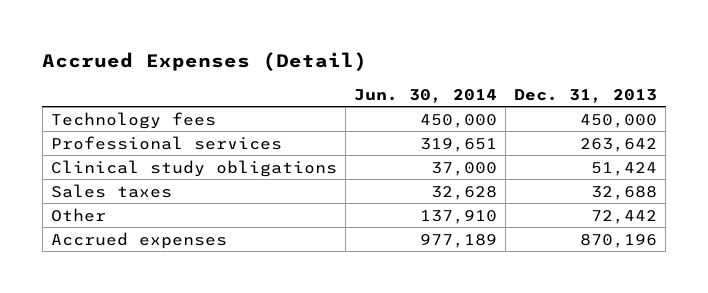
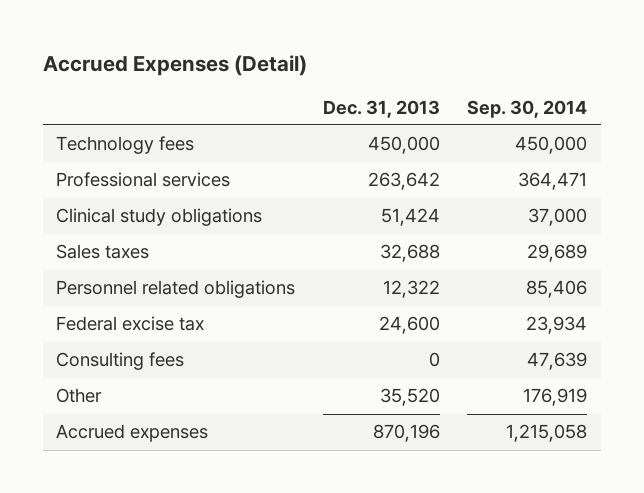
[354,88,498,103] Jun. 30, 2014 -> none
none -> [467,99,588,118] Sep. 30, 2014
none -> [56,280,296,299] Personnel related obligations
none -> [56,316,205,332] Federal excise tax
none -> [56,352,185,371] Consulting fees
[591,209,658,224] 72,442 -> [379,388,440,407] 35,520

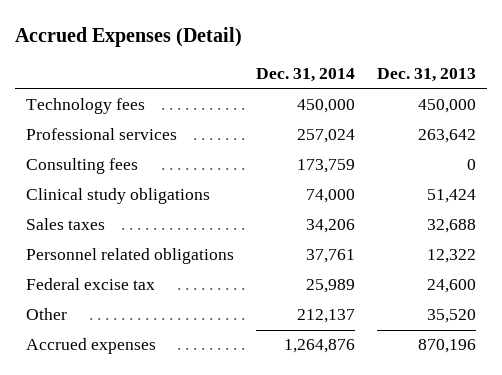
[467,99,588,118] Sep. 30, 2014 -> none
none -> [255,68,355,83] Dec. 31, 2014
[56,352,185,371] Consulting fees -> [25,158,138,175] Consulting fees

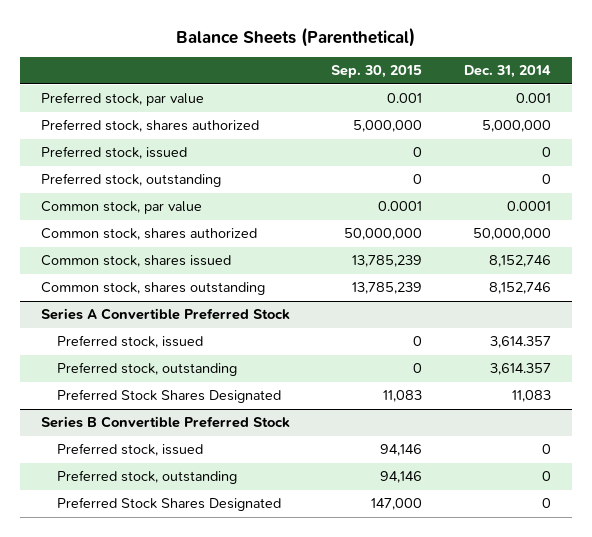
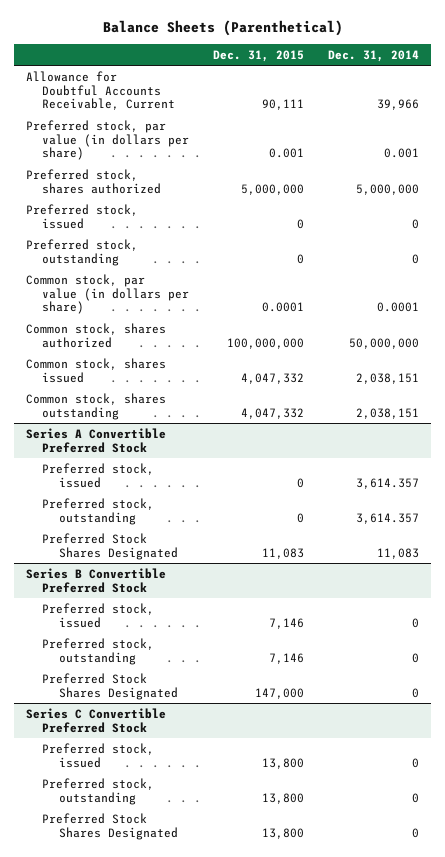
[331,65,423,79] Sep. 30, 2015 -> none
none -> [213,49,305,62] Dec. 31, 2015
none -> [25,70,176,111] Allowance for Doubtful Accounts Receivable, Current
[40,92,204,107] Preferred stock, par value -> [25,119,190,161] Preferred stock, par value (in dollars per share)
[40,201,202,215] Common stock, par value -> [25,273,190,315] Common stock, par value (in dollars per share)
[489,255,552,268] 8,152,746 -> [356,372,420,384] 2,038,151
[489,282,552,295] 8,152,746 -> [356,407,420,419] 2,038,151
none -> [25,707,166,733] Series C Convertible Preferred Stock
none -> [42,742,155,768] Preferred stock, issued
none -> [42,777,155,805] Preferred stock, outstanding
none -> [42,812,178,840] Preferred Stock Shares Designated

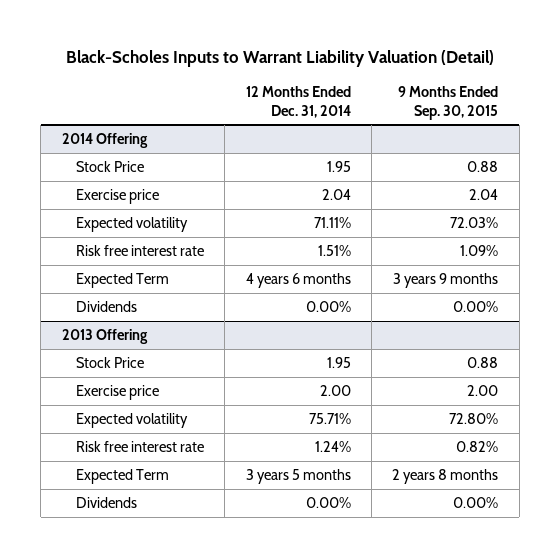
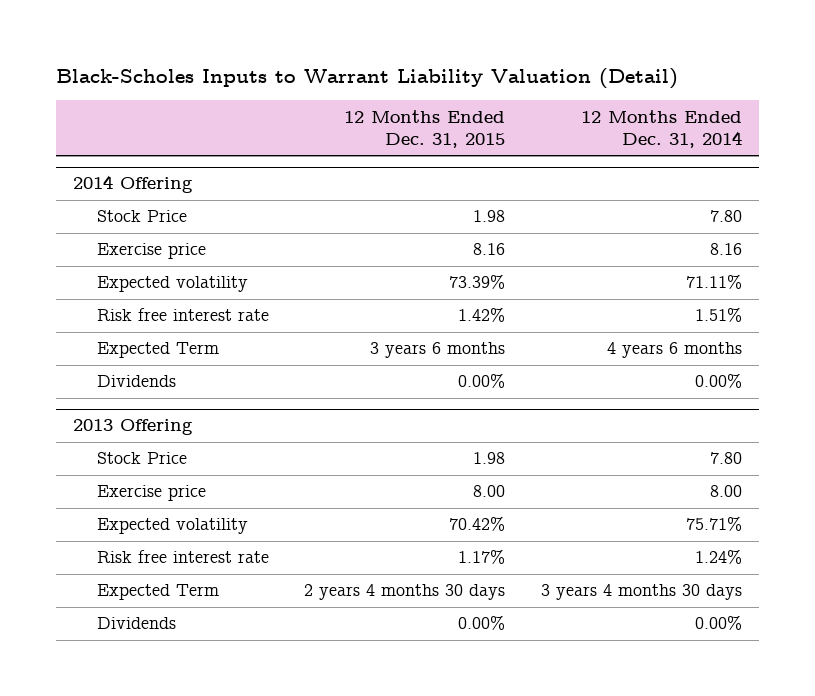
[398,86,499,120] 9 Months Ended Sep. 30, 2015 -> none
none -> [344,109,506,148] 12 Months Ended Dec. 31, 2015
[326,160,351,172] 1.95 -> [709,210,742,223] 7.80
[321,188,351,200] 2.04 -> [709,243,742,256] 8.16
[326,356,351,368] 1.95 -> [709,452,742,465] 7.80
[319,384,351,396] 2.00 -> [709,485,742,498] 8.00
[245,468,351,484] 3 years 5 months -> [540,584,742,601] 3 years 4 months 30 days

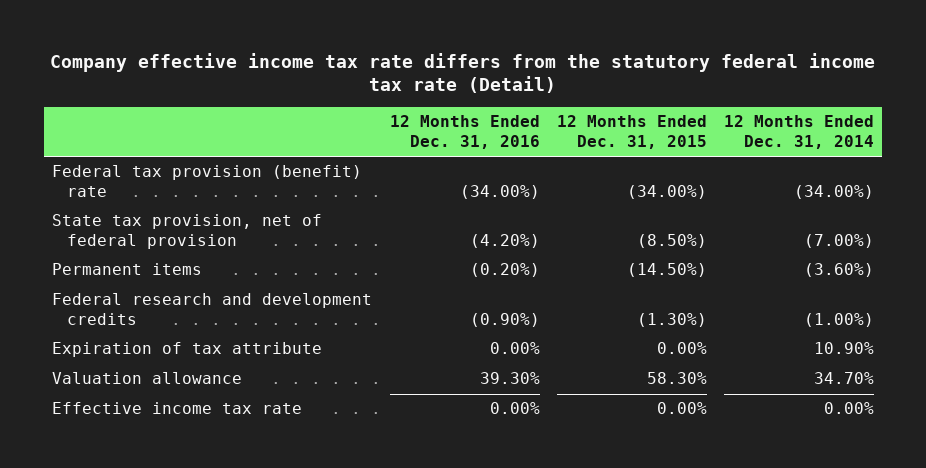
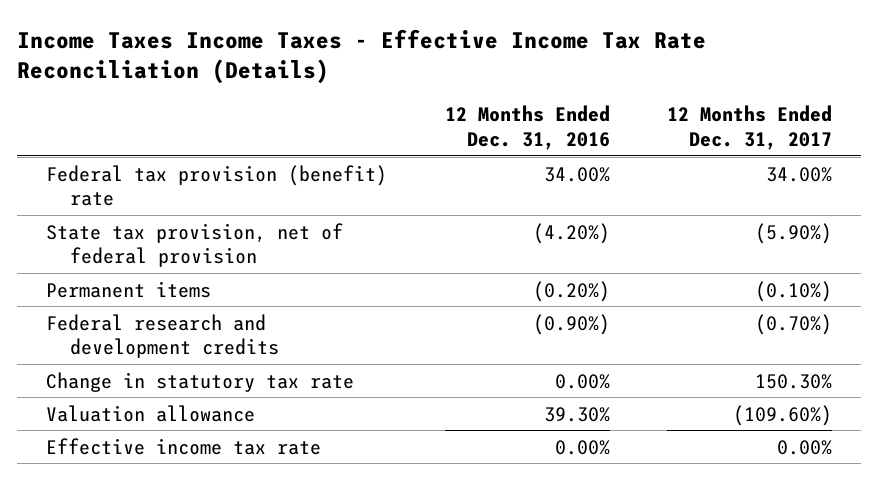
[50,52,876,94] Company effective income tax rate differs from the statutory federal income tax rate (Detail) -> [17,28,707,85] Income Taxes Income Taxes - Effective Income Tax Rate Reconciliation (Details)
[556,115,707,150] 12 Months Ended Dec. 31, 2015 -> none
[723,115,874,150] 12 Months Ended Dec. 31, 2014 -> none
none -> [666,105,832,150] 12 Months Ended Dec. 31, 2017
[459,185,540,200] (34.00%) -> [543,166,610,182] 34.00%
[52,342,323,358] Expiration of tax attribute -> none
none -> [46,371,355,392] Change in statutory tax rate

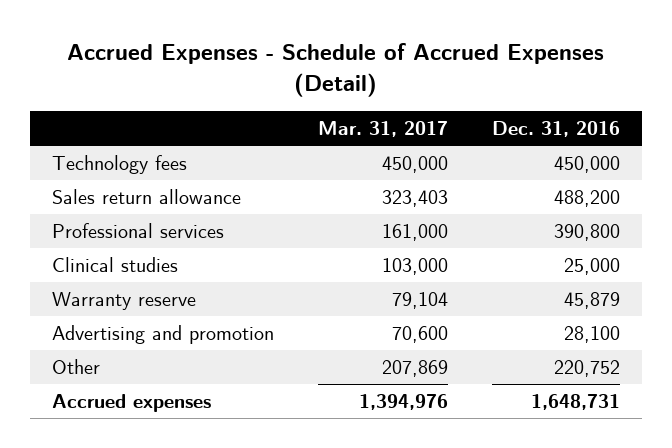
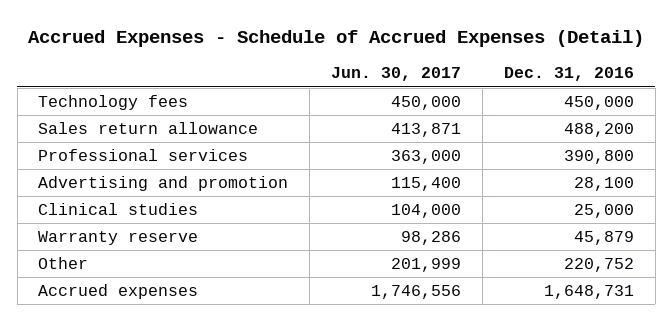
[318,121,449,138] Mar. 31, 2017 -> none
none -> [331,67,462,82] Jun. 30, 2017
[51,325,274,345] Advertising and promotion -> [38,176,289,192] Advertising and promotion

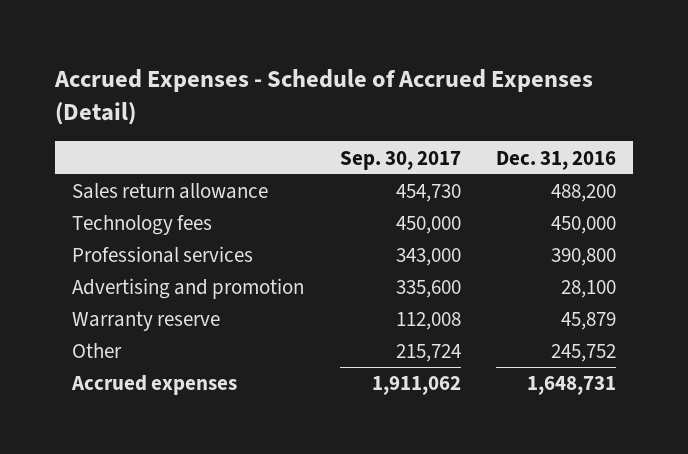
[331,67,462,82] Jun. 30, 2017 -> none
none -> [339,150,461,170] Sep. 30, 2017
[38,95,189,111] Technology fees -> [72,215,213,236] Technology fees
[38,203,199,216] Clinical studies -> none
[563,258,634,273] 220,752 -> [550,344,616,363] 245,752

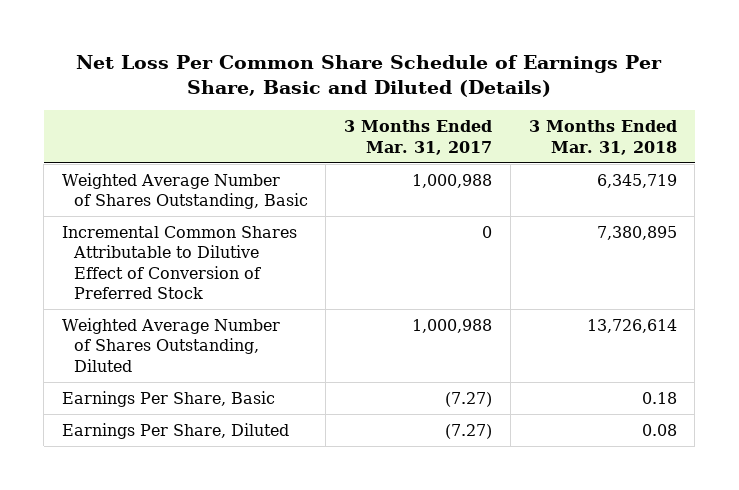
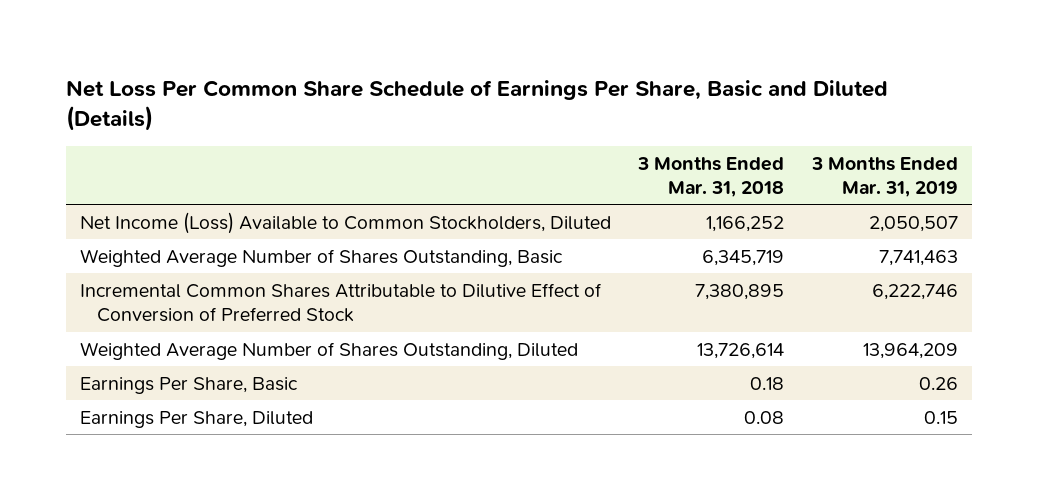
[344,120,493,155] 3 Months Ended Mar. 31, 2017 -> none
none -> [811,156,959,197] 3 Months Ended Mar. 31, 2019
none -> [79,211,611,234] Net Income (Loss) Available to Common Stockholders, Diluted

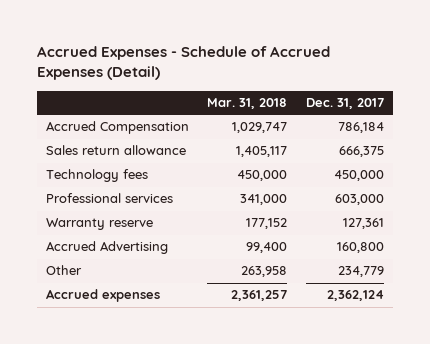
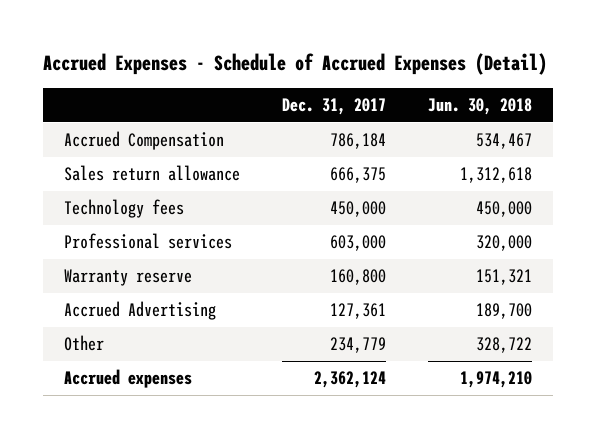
[207,98,288,110] Mar. 31, 2018 -> none
none -> [427,98,532,116] Jun. 30, 2018
[342,218,384,230] 127,361 -> [329,269,386,286] 160,800
[336,242,384,254] 160,800 -> [329,303,386,320] 127,361

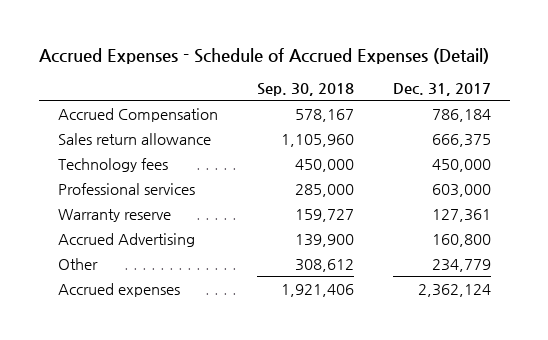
[427,98,532,116] Jun. 30, 2018 -> none
none -> [256,82,354,96] Sep. 30, 2018
[329,269,386,286] 160,800 -> [431,208,491,222] 127,361
[329,303,386,320] 127,361 -> [431,233,491,247] 160,800

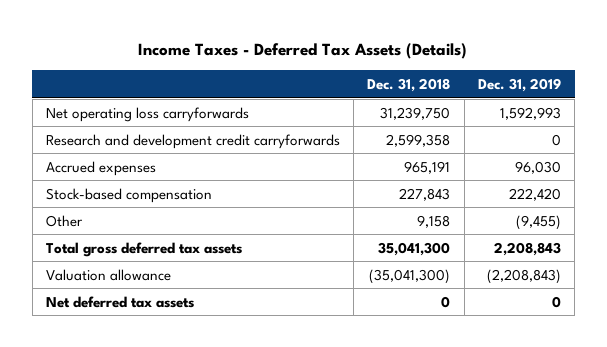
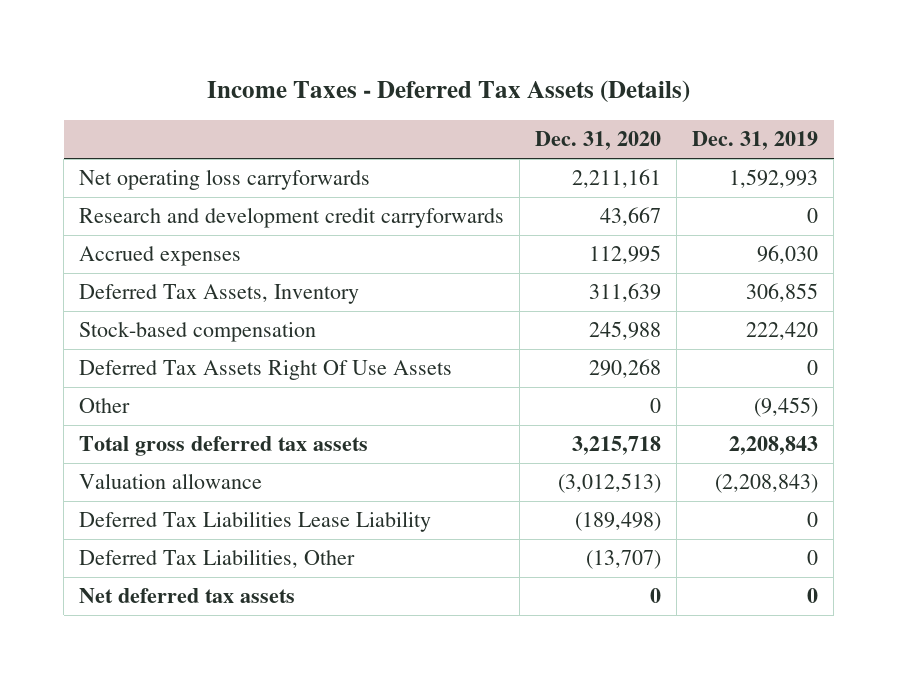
[367,77,451,92] Dec. 31, 2018 -> none
none -> [535,131,662,151] Dec. 31, 2020
none -> [79,284,360,305] Deferred Tax Assets, Inventory
none -> [79,360,453,381] Deferred Tax Assets Right Of Use Assets
none -> [79,511,432,533] Deferred Tax Liabilities Lease Liability
none -> [79,549,356,569] Deferred Tax Liabilities, Other

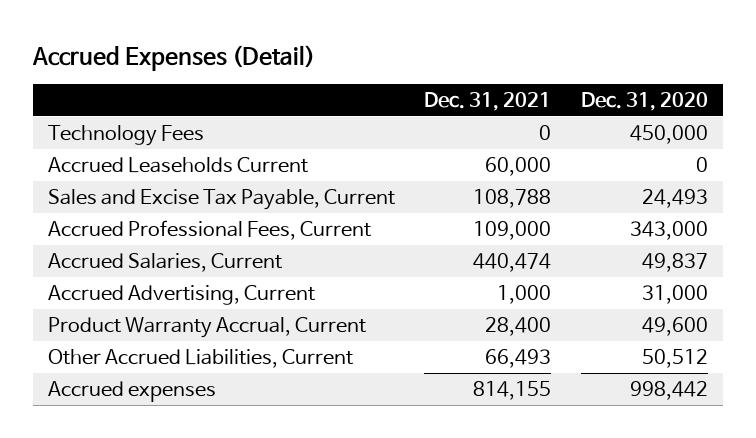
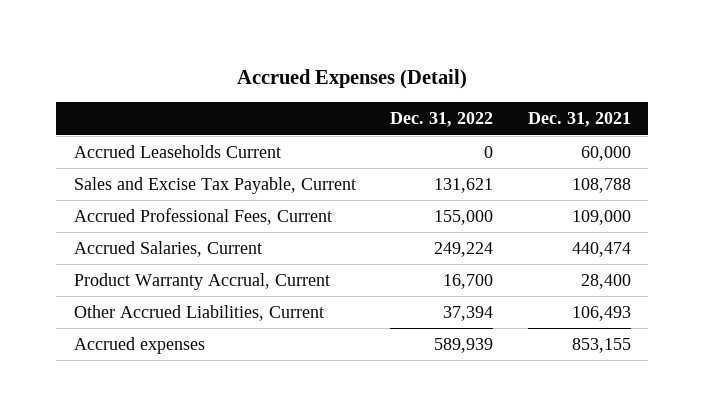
[580,92,708,112] Dec. 31, 2020 -> none
none -> [390,112,494,128] Dec. 31, 2022
[47,125,204,147] Technology Fees -> none
[47,285,315,306] Accrued Advertising, Current -> none
[485,349,552,369] 66,493 -> [571,306,631,322] 106,493
[473,381,552,401] 814,155 -> [571,338,631,354] 853,155

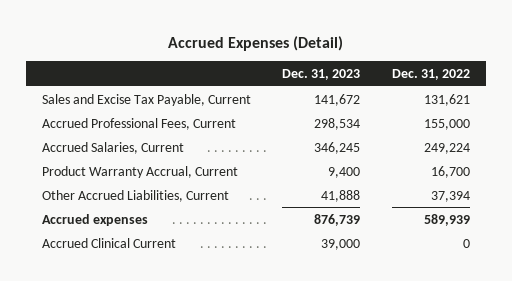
[527,112,631,128] Dec. 31, 2021 -> none
none -> [282,68,361,80] Dec. 31, 2023
[73,145,281,159] Accrued Leaseholds Current -> none
none -> [41,237,176,248] Accrued Clinical Current

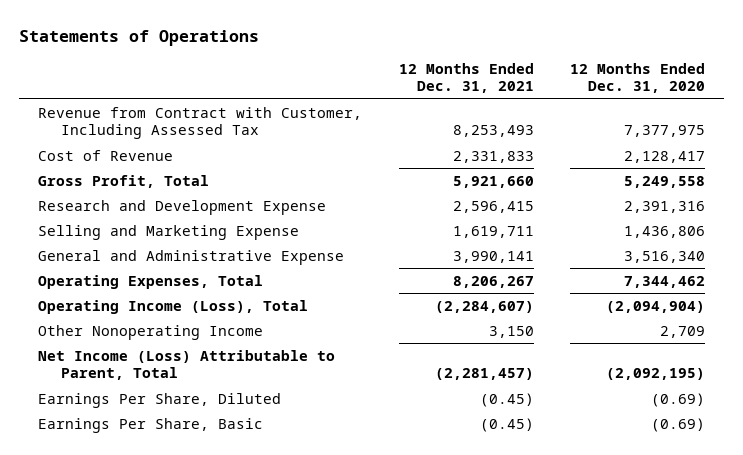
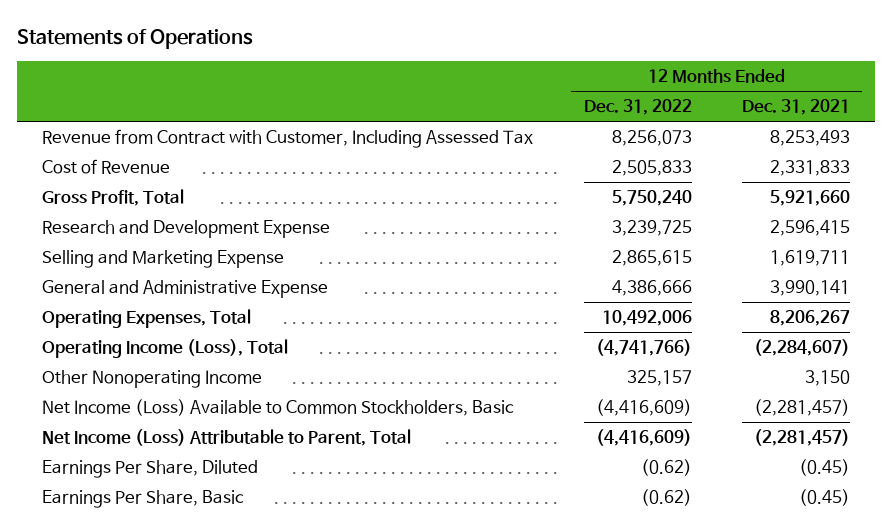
[570,62,706,94] 12 Months Ended Dec. 31, 2020 -> none
none -> [583,99,692,116] Dec. 31, 2022
none -> [42,399,515,417] Net Income (Loss) Available to Common Stockholders, Basic

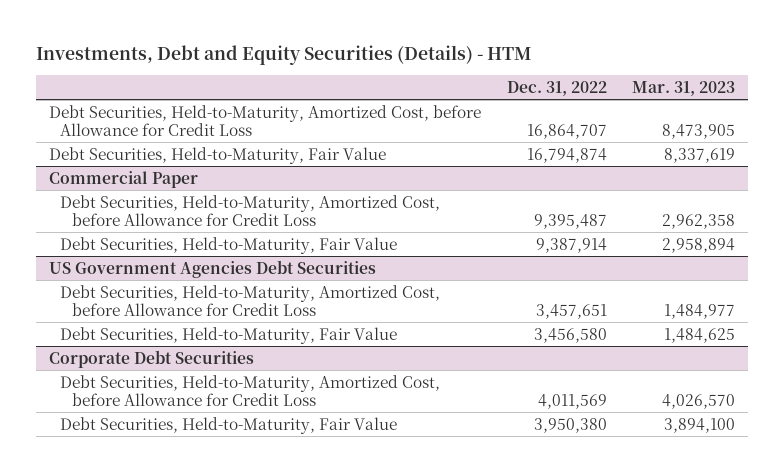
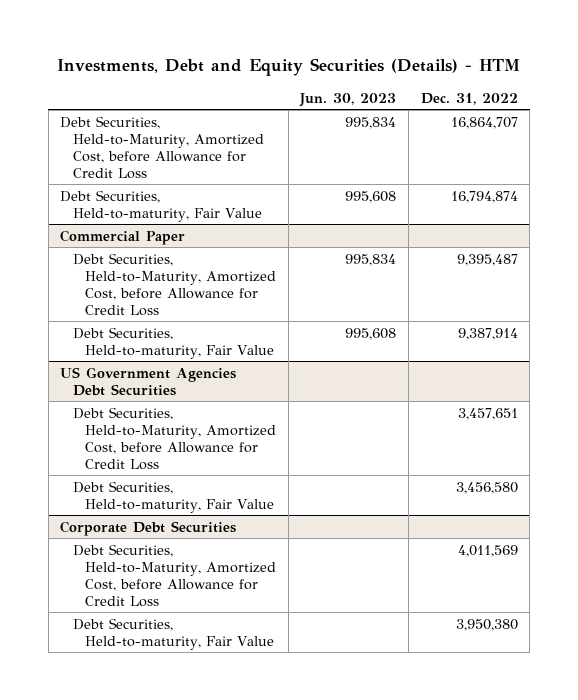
[632,80,736,96] Mar. 31, 2023 -> none
none -> [299,92,397,107] Jun. 30, 2023
[48,146,386,164] Debt Securities, Held-to-Maturity, Fair Value -> [60,189,262,222] Debt Securities, Held-to-maturity, Fair Value
[60,236,398,254] Debt Securities, Held-to-Maturity, Fair Value -> [72,326,275,359] Debt Securities, Held-to-maturity, Fair Value
[60,326,398,344] Debt Securities, Held-to-Maturity, Fair Value -> [72,480,275,513] Debt Securities, Held-to-maturity, Fair Value
[60,416,398,434] Debt Securities, Held-to-Maturity, Fair Value -> [72,617,275,650] Debt Securities, Held-to-maturity, Fair Value

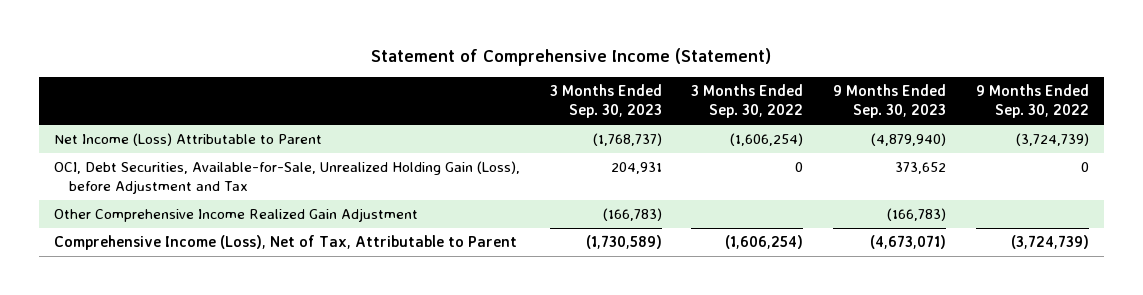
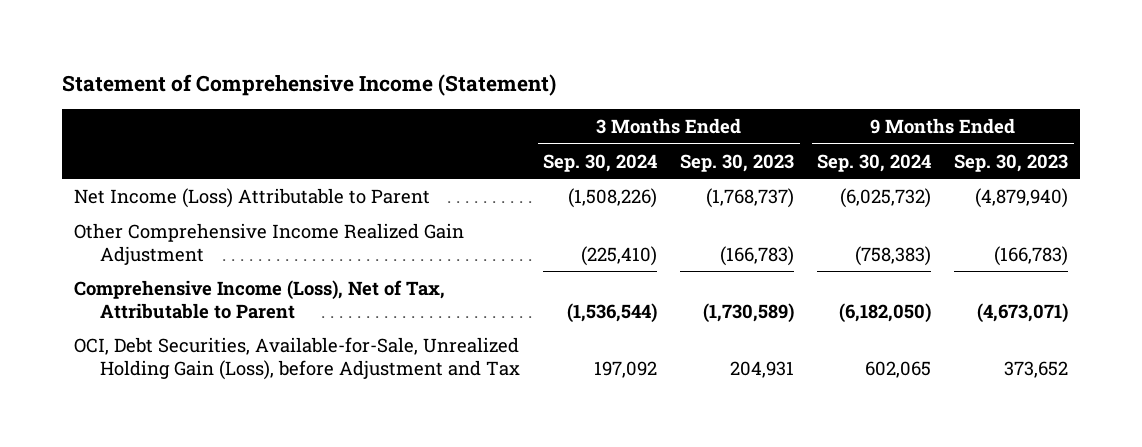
[691,84,804,119] 3 Months Ended Sep. 30, 2022 -> none
[976,84,1090,119] 9 Months Ended Sep. 30, 2022 -> none
none -> [543,153,658,172] Sep. 30, 2024
none -> [817,153,932,172] Sep. 30, 2024
[53,161,520,195] OCI, Debt Securities, Available-for-Sale, Unrealized Holding Gain (Loss), before Adjustment and Tax -> [73,336,521,380] OCI, Debt Securities, Available-for-Sale, Unrealized Holding Gain (Loss), before Adjustment and Tax

